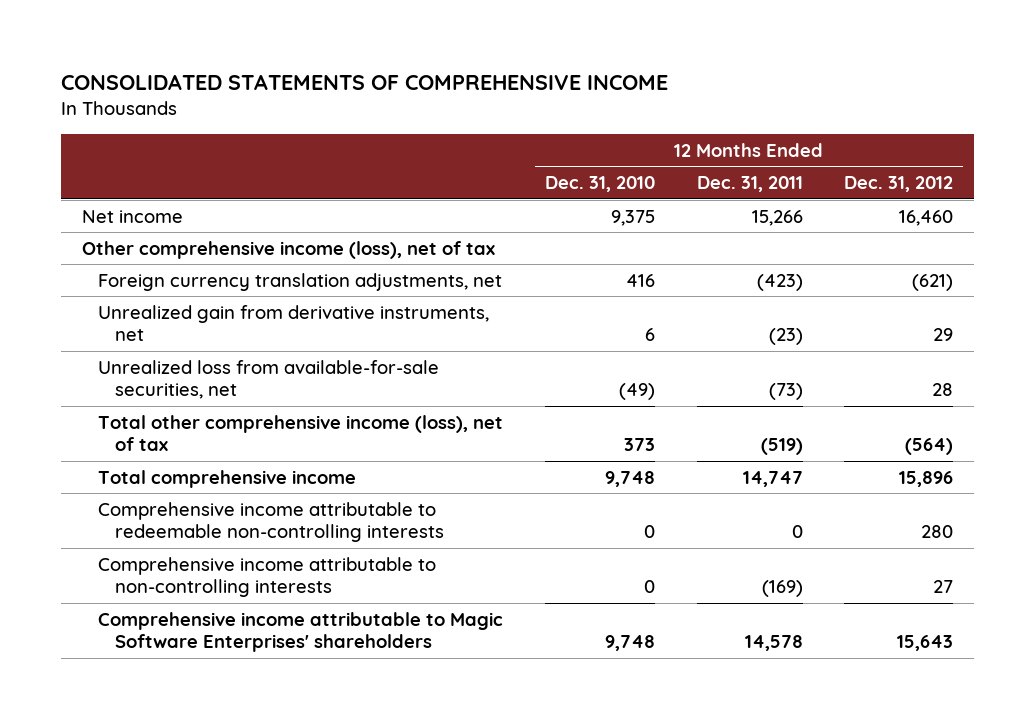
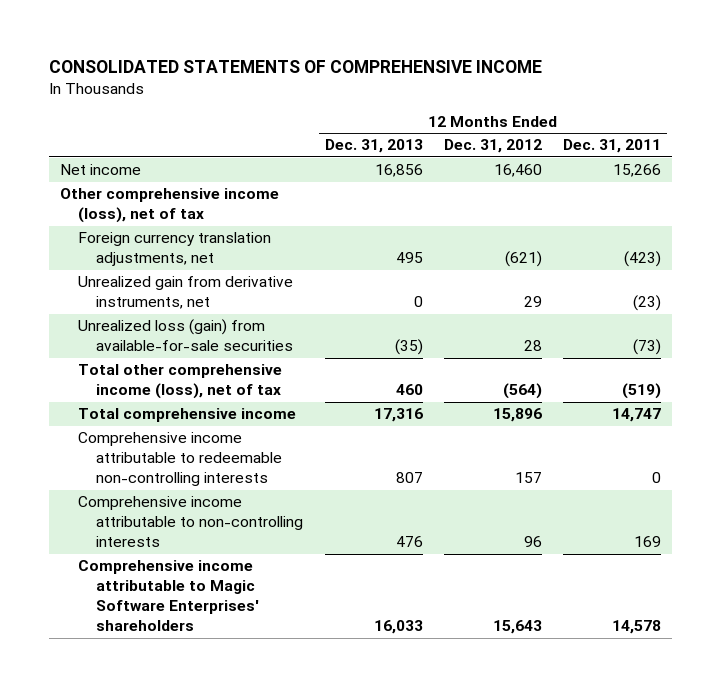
[544,176,655,193] Dec. 31, 2010 -> none
none -> [324,139,423,154] Dec. 31, 2013
[98,359,440,400] Unrealized loss from available-for-sale securities, net -> [78,319,294,352] Unrealized loss (gain) from available-for-sale securities
[921,525,954,539] 280 -> [515,472,543,484] 157
[761,580,803,598] (169) -> [634,536,662,548] 169
[933,580,954,594] 27 -> [524,536,543,548] 96

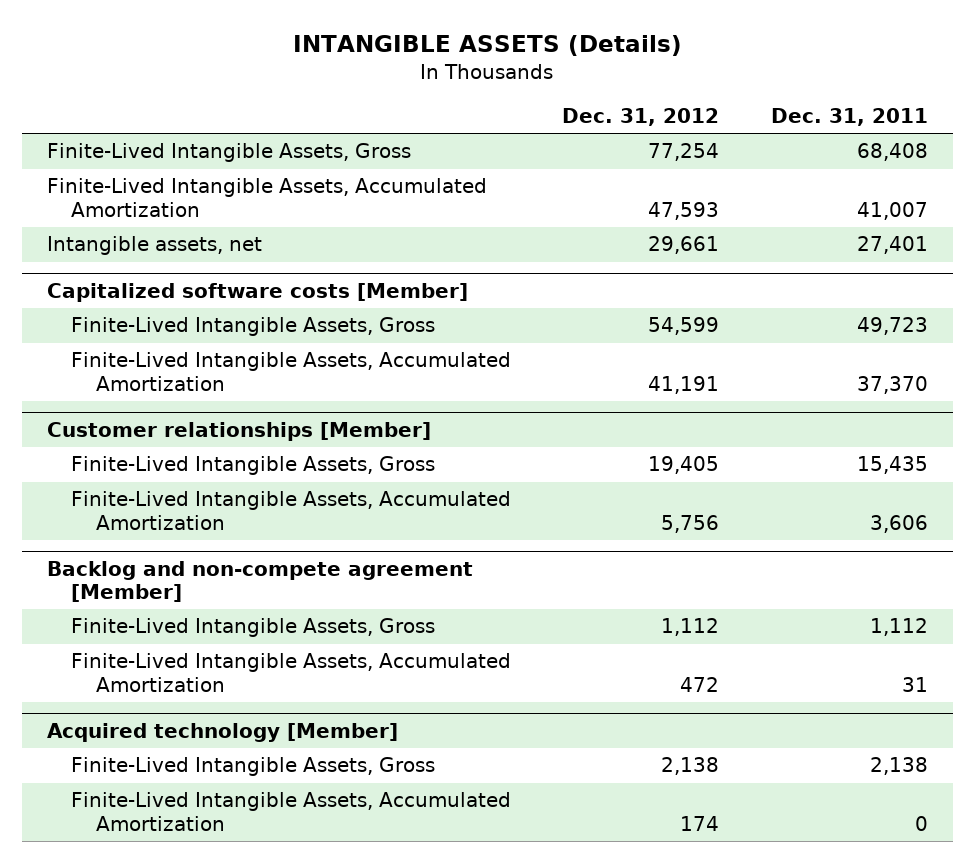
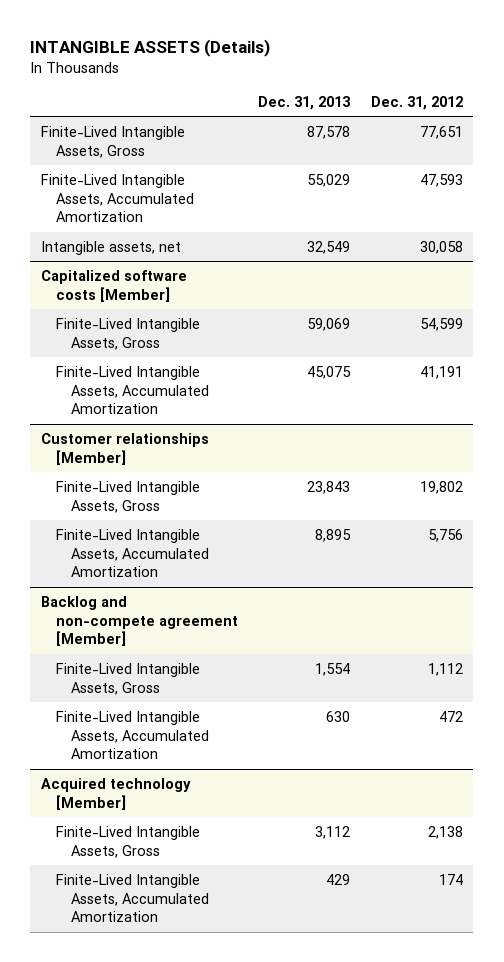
[770,108,928,127] Dec. 31, 2011 -> none
none -> [258,96,351,111] Dec. 31, 2013
[648,143,720,162] 77,254 -> [420,125,464,139] 77,651
[648,236,720,255] 29,661 -> [420,240,464,254] 30,058
[648,456,720,475] 19,405 -> [420,480,464,494] 19,802

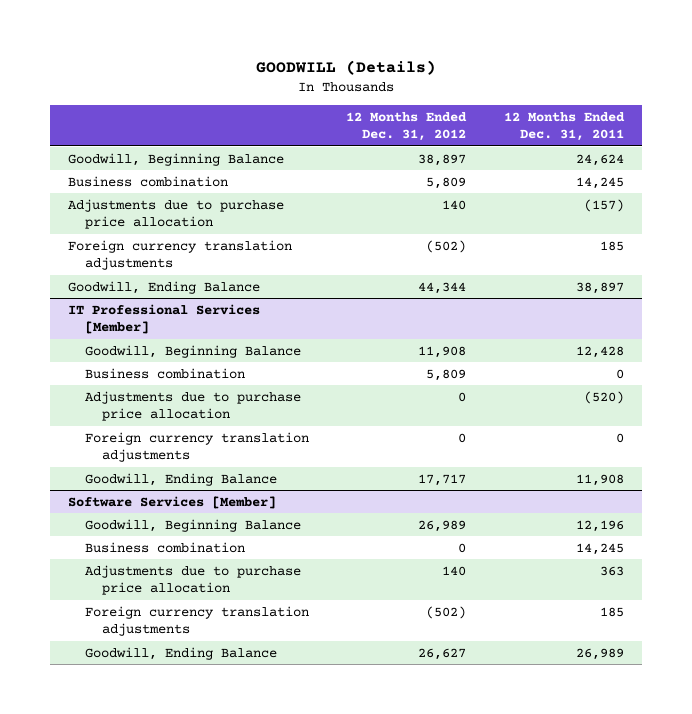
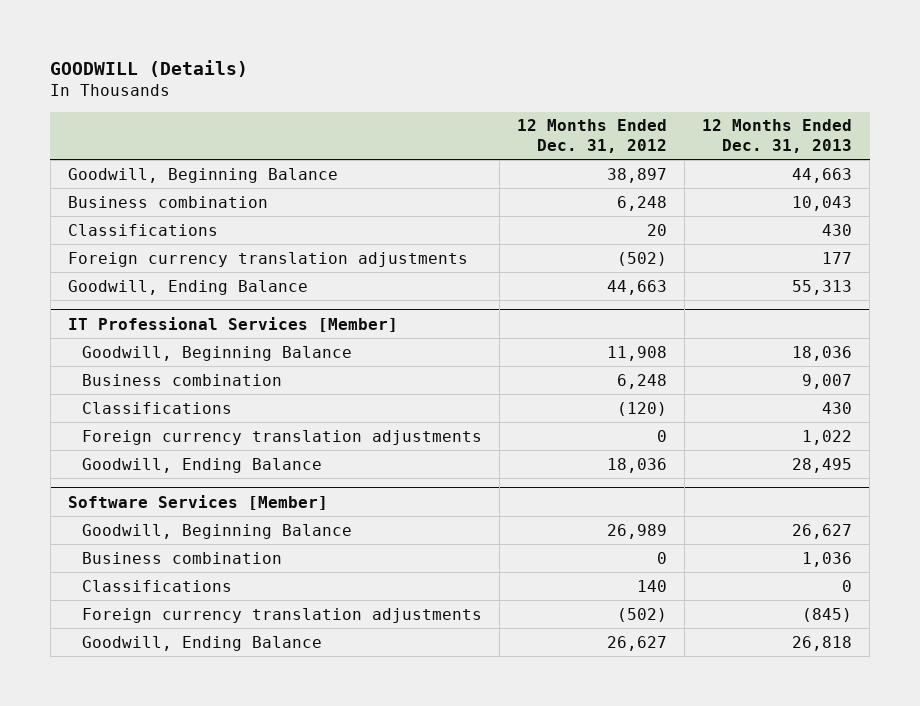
[503,111,625,142] 12 Months Ended Dec. 31, 2011 -> none
none -> [701,119,852,154] 12 Months Ended Dec. 31, 2013
[68,198,285,230] Adjustments due to purchase price allocation -> none
[426,176,467,189] 5,809 -> [616,195,667,211] 6,248
none -> [68,223,219,236] Classifications
[418,281,467,294] 44,344 -> [606,279,667,295] 44,663
[84,390,301,422] Adjustments due to purchase price allocation -> none
[426,368,467,381] 5,809 -> [616,373,667,389] 6,248
none -> [81,401,232,414] Classifications
[418,473,467,486] 17,717 -> [606,457,667,473] 18,036
[84,564,301,596] Adjustments due to purchase price allocation -> [81,579,232,592] Classifications

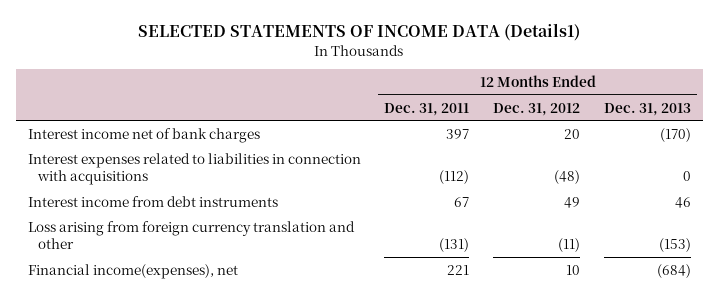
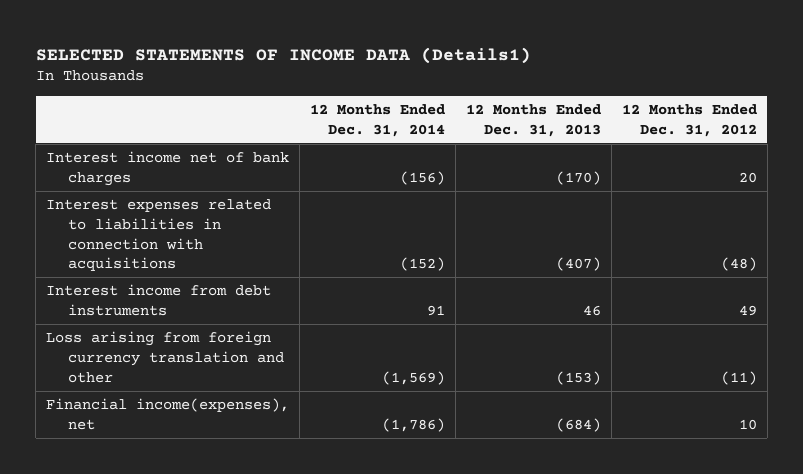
[384,102,470,116] Dec. 31, 2011 -> none
none -> [309,103,445,137] 12 Months Ended Dec. 31, 2014
[682,170,691,181] 0 -> [555,257,601,272] (407)

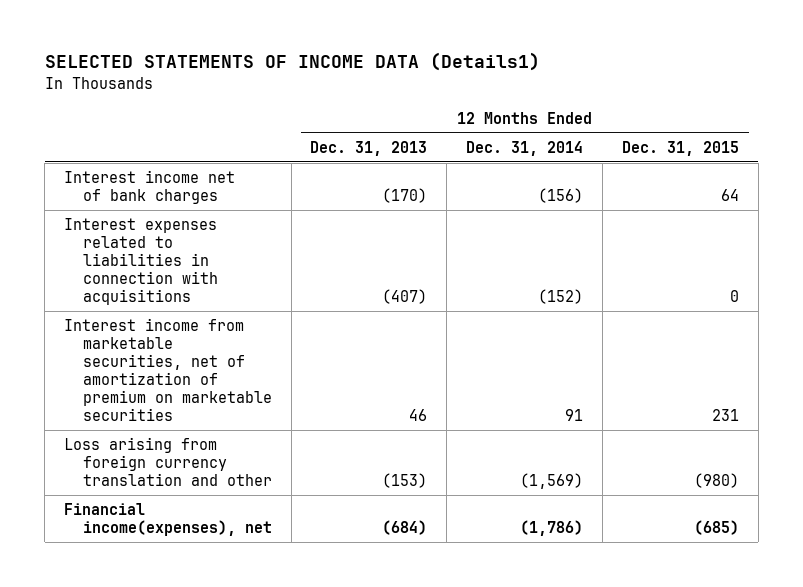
[621,103,757,137] 12 Months Ended Dec. 31, 2012 -> none
none -> [621,140,739,156] Dec. 31, 2015
[46,283,272,316] Interest income from debt instruments -> [64,317,272,422] Interest income from marketable securities, net of amortization of premium on marketable securities

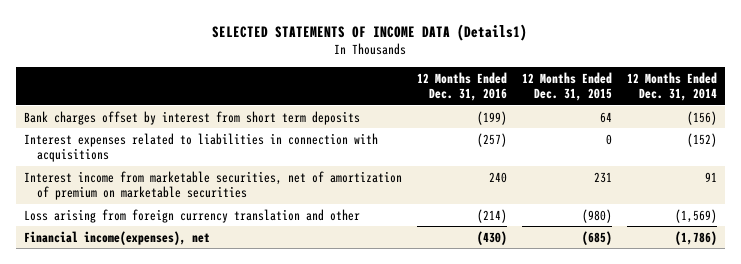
[310,140,428,156] Dec. 31, 2013 -> none
none -> [416,71,507,102] 12 Months Ended Dec. 31, 2016
[64,169,236,204] Interest income net of bank charges -> [23,110,360,125] Bank charges offset by interest from short term deposits

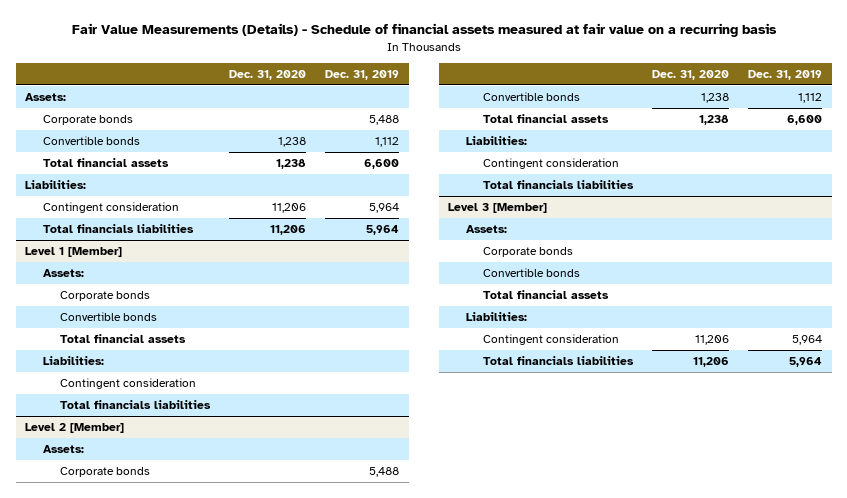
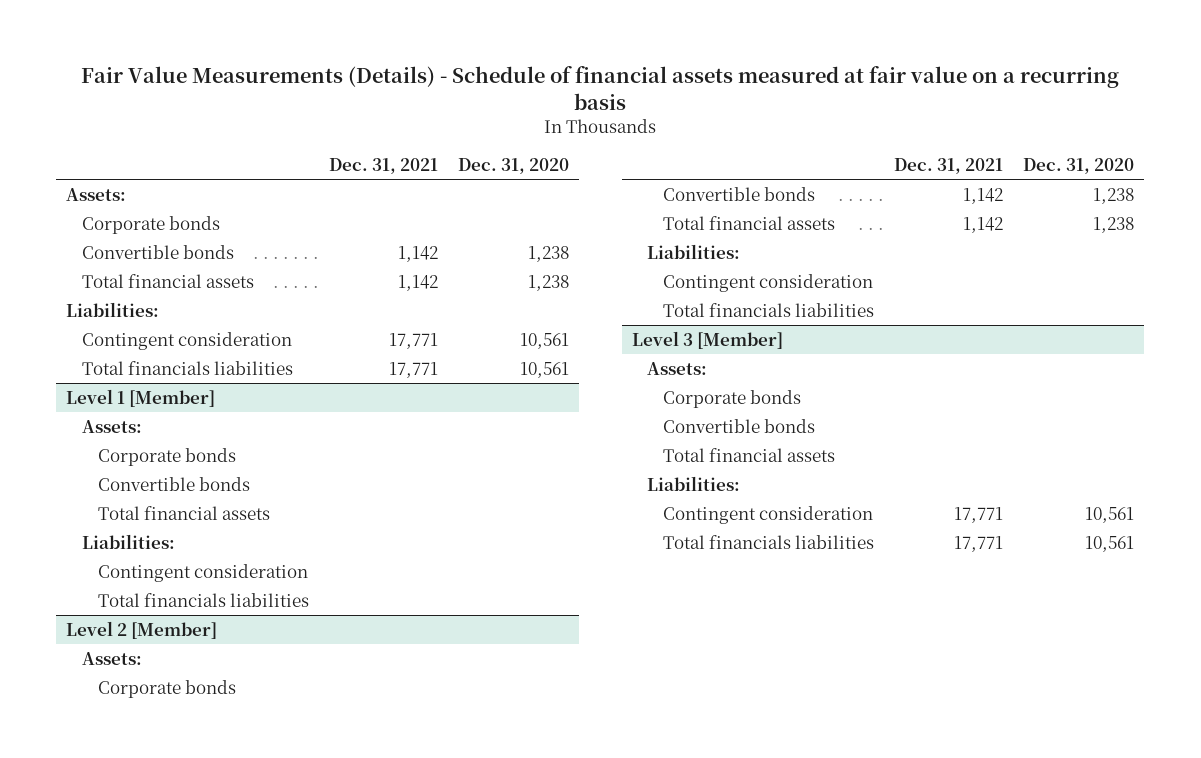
[324,69,399,80] Dec. 31, 2019 -> none
none -> [328,158,438,175] Dec. 31, 2021
[271,203,306,214] 11,206 -> [519,332,569,349] 10,561
[269,225,306,236] 11,206 -> [519,361,569,378] 10,561
[695,335,730,346] 11,206 -> [1085,506,1135,523] 10,561
[693,357,730,368] 11,206 -> [1085,535,1135,552] 10,561

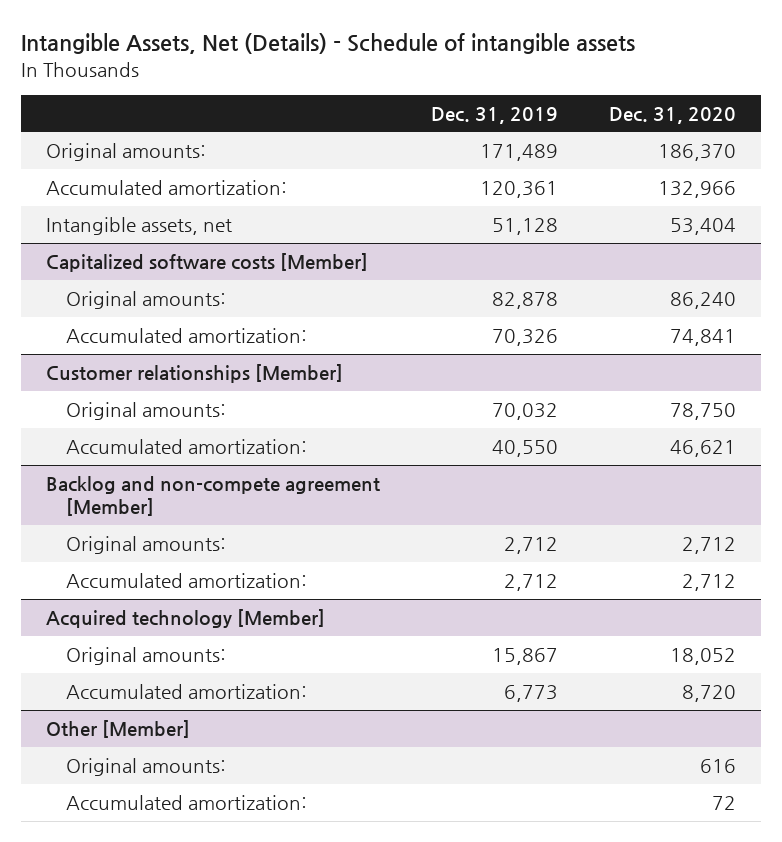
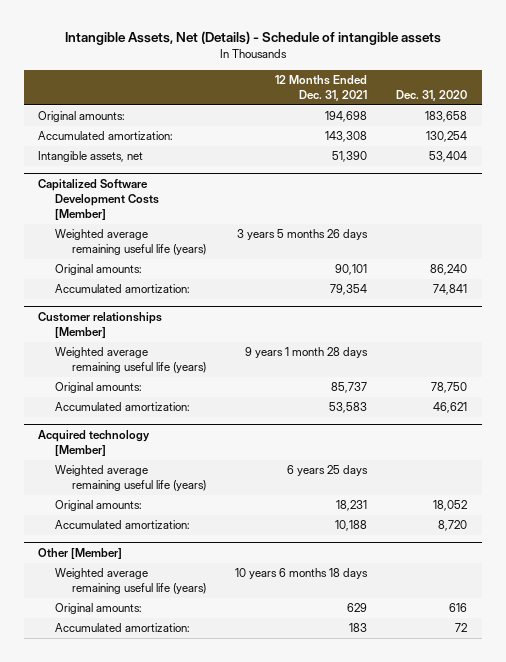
[430,106,558,124] Dec. 31, 2019 -> none
none -> [274,74,367,101] 12 Months Ended Dec. 31, 2021
[657,144,736,162] 186,370 -> [425,111,468,123] 183,658
[657,181,736,199] 132,966 -> [426,131,468,143] 130,254
[46,253,369,273] Capitalized software costs [Member] -> [38,178,160,220] Capitalized Software Development Costs [Member]
none -> [55,229,206,256] Weighted average remaining useful life (years)
none -> [55,347,206,374] Weighted average remaining useful life (years)
[46,476,381,516] Backlog and non-compete agreement [Member] -> none
[65,536,226,555] Original amounts: -> none
[65,573,307,589] Accumulated amortization: -> none
none -> [55,465,206,492] Weighted average remaining useful life (years)
none -> [55,568,206,595] Weighted average remaining useful life (years)

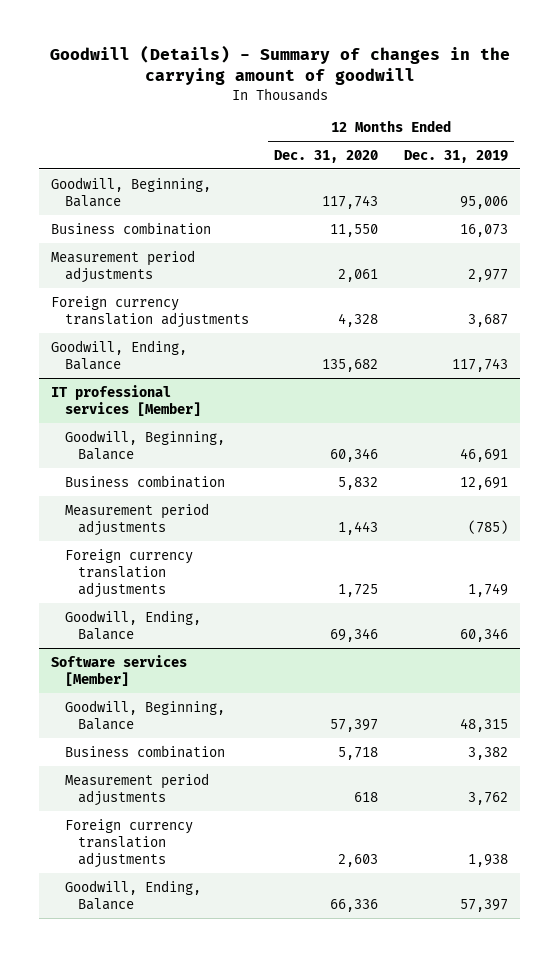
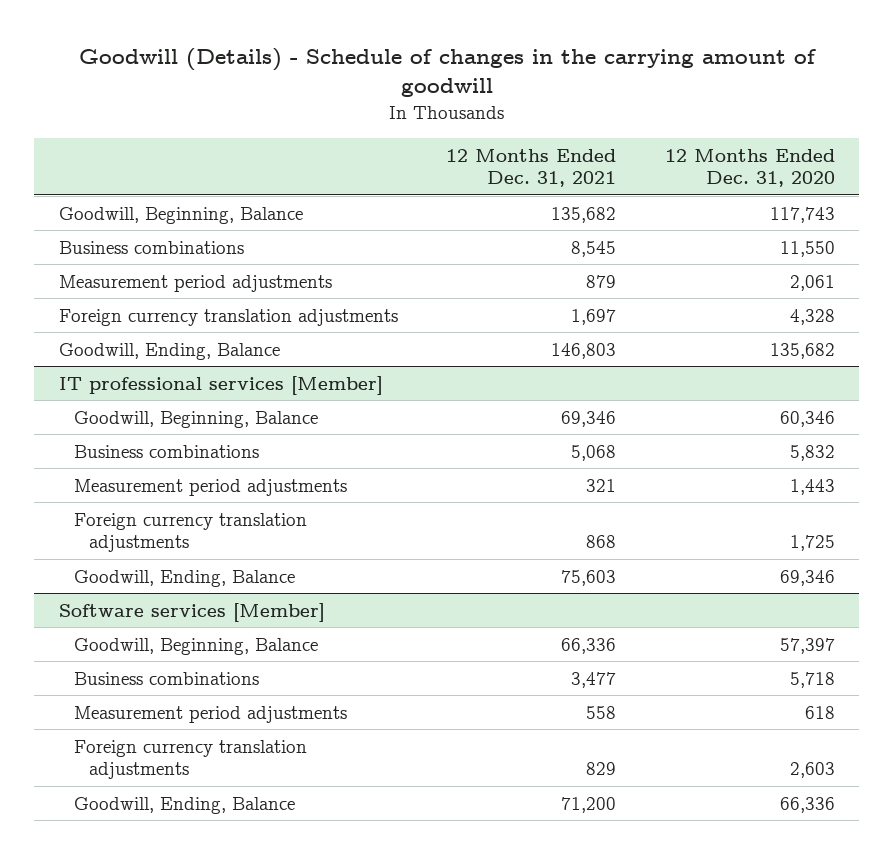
[49,44,510,86] Goodwill (Details) - Summary of changes in the carrying amount of goodwill -> [78,47,816,98] Goodwill (Details) - Schedule of changes in the carrying amount of goodwill
[403,149,508,163] Dec. 31, 2019 -> none
none -> [446,148,617,188] 12 Months Ended Dec. 31, 2021
[51,221,212,235] Business combination -> [58,240,244,254] Business combinations
[64,474,225,488] Business combination -> [73,444,259,458] Business combinations
[64,744,225,758] Business combination -> [73,671,259,685] Business combinations

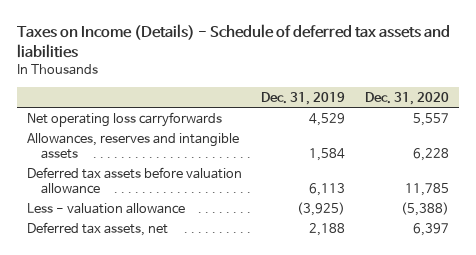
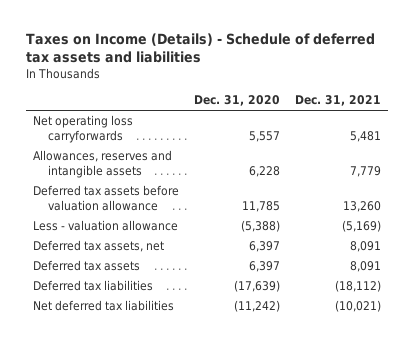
[261,91,346,105] Dec. 31, 2019 -> none
none -> [294,95,381,107] Dec. 31, 2021
none -> [33,260,141,272] Deferred tax assets
none -> [33,280,154,292] Deferred tax liabilities
none -> [33,300,175,312] Net deferred tax liabilities

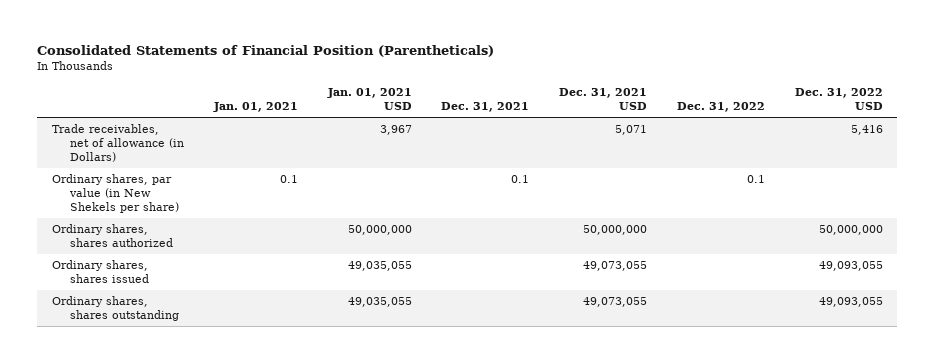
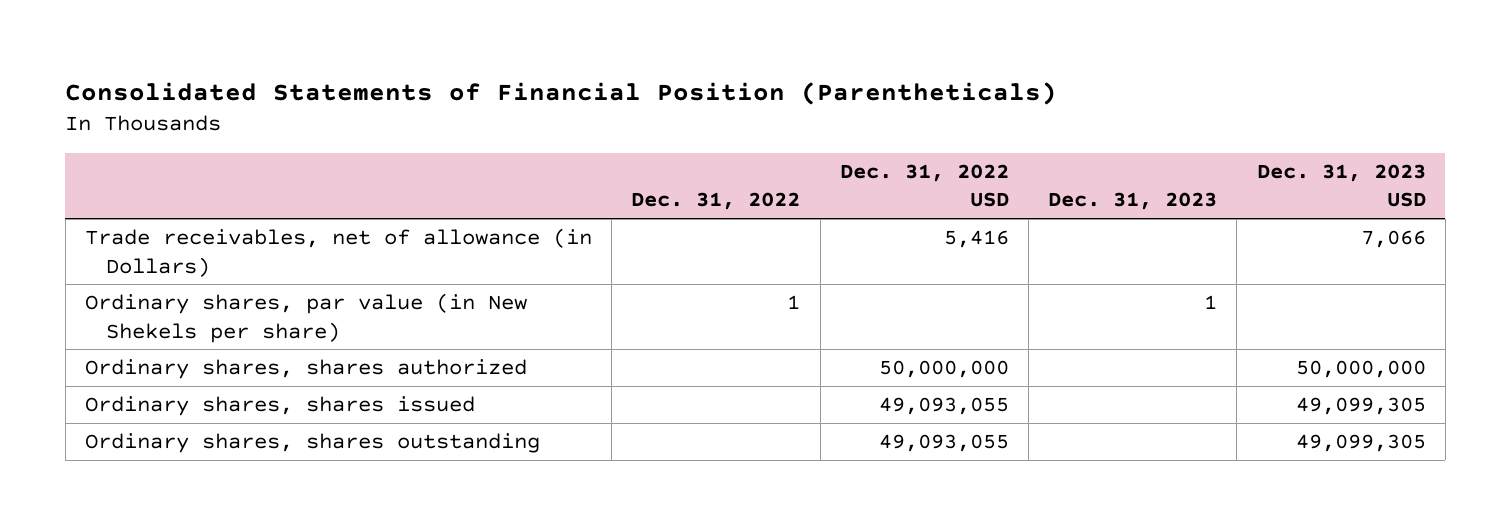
[212,102,298,113] Jan. 01, 2021 -> none
[326,88,412,111] Jan. 01, 2021 USD -> none
[441,102,530,113] Dec. 31, 2021 -> none
[559,88,648,111] Dec. 31, 2021 USD -> none
none -> [1048,192,1218,211] Dec. 31, 2023
none -> [1256,164,1426,208] Dec. 31, 2023 USD
[746,175,765,184] 0.1 -> [787,295,801,310] 1

